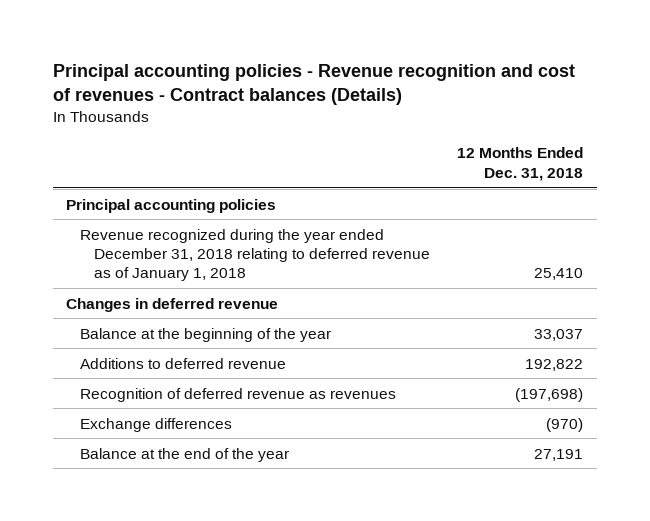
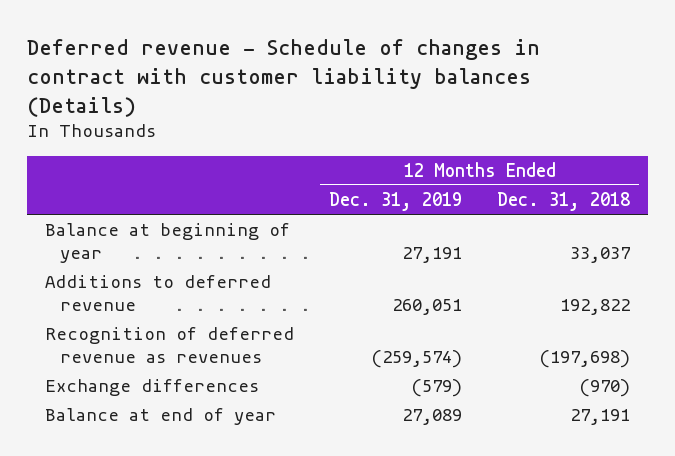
[52,64,575,106] Principal accounting policies - Revenue recognition and cost of revenues - Contract balances (Details) -> [26,39,540,117] Deferred revenue - Schedule of changes in contract with customer liability balances (Details)
none -> [328,191,462,211] Dec. 31, 2019
[66,198,277,213] Principal accounting policies -> none
[80,228,431,282] Revenue recognized during the year ended December 31, 2018 relating to deferred revenue as of January 1, 2018 -> none
[66,297,279,312] Changes in deferred revenue -> none
[80,327,332,342] Balance at the beginning of the year -> [44,222,290,263] Balance at beginning of year
[80,447,290,462] Balance at the end of the year -> [44,407,276,425] Balance at end of year

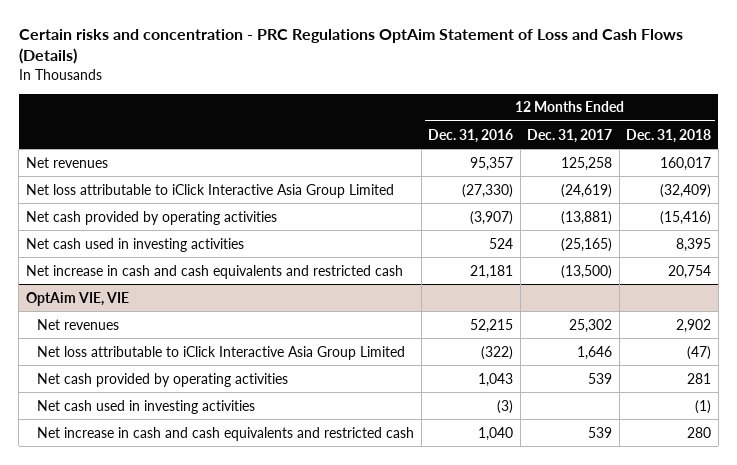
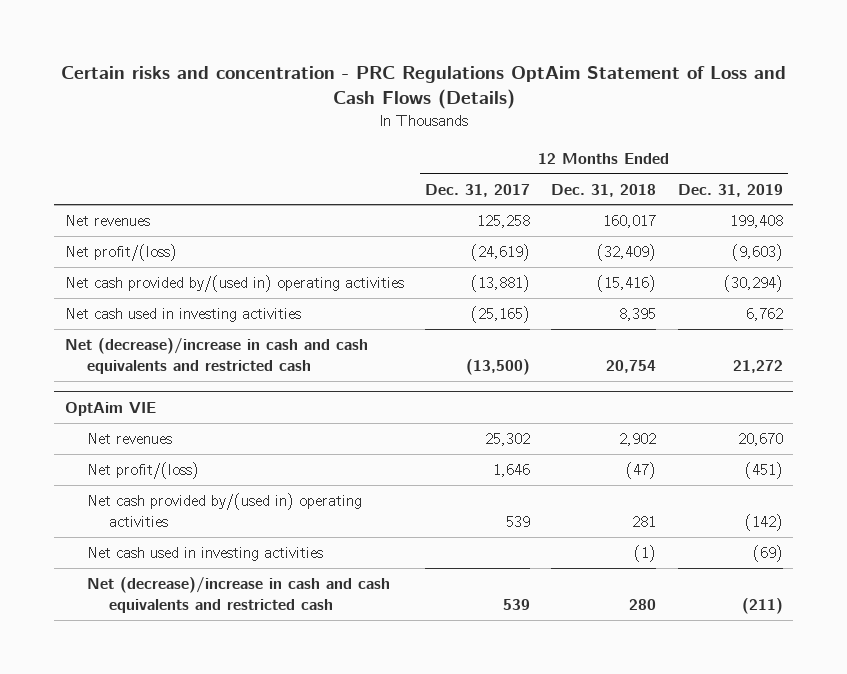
[428,128,514,143] Dec. 31, 2016 -> none
none -> [677,183,783,197] Dec. 31, 2019
[25,183,394,198] Net loss attributable to iClick Interactive Asia Group Limited -> [64,244,177,262] Net profit/(loss)
[25,210,277,225] Net cash provided by operating activities -> [64,275,404,293] Net cash provided by/(used in) operating activities
[25,264,403,279] Net increase in cash and cash equivalents and restricted cash -> [64,338,368,375] Net (decrease)/increase in cash and cash equivalents and restricted cash
[25,291,129,306] OptAim VIE, VIE -> [64,401,156,416] OptAim VIE
[37,345,406,360] Net loss attributable to iClick Interactive Asia Group Limited -> [86,462,199,480] Net profit/(loss)
[37,372,289,387] Net cash provided by operating activities -> [86,493,362,528] Net cash provided by/(used in) operating activities
[37,426,415,441] Net increase in cash and cash equivalents and restricted cash -> [86,577,390,614] Net (decrease)/increase in cash and cash equivalents and restricted cash

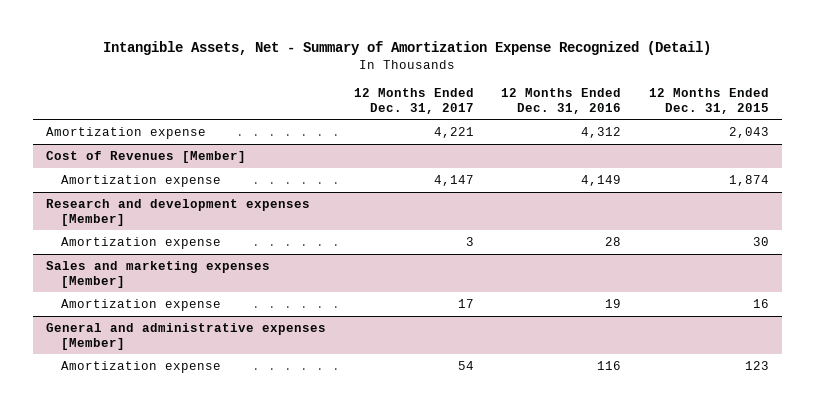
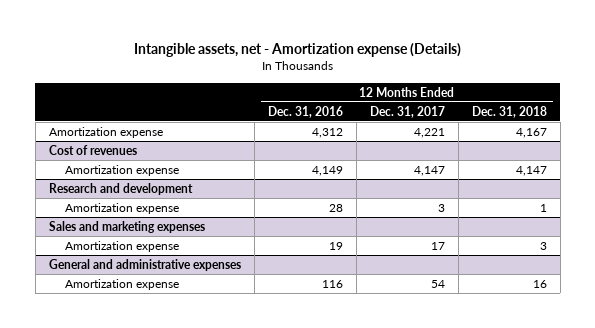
[103,40,712,55] Intangible Assets, Net - Summary of Amortization Expense Recognized (Detail) -> [133,43,461,58] Intangible assets, net - Amortization expense (Details)
[648,87,769,114] 12 Months Ended Dec. 31, 2015 -> none
none -> [471,105,547,118] Dec. 31, 2018
[46,150,247,163] Cost of Revenues [Member] -> [48,144,137,155] Cost of revenues
[46,198,311,226] Research and development expenses [Member] -> [48,182,193,195] Research and development
[46,260,271,288] Sales and marketing expenses [Member] -> [48,220,205,233] Sales and marketing expenses
[46,322,327,350] General and administrative expenses [Member] -> [48,258,241,271] General and administrative expenses

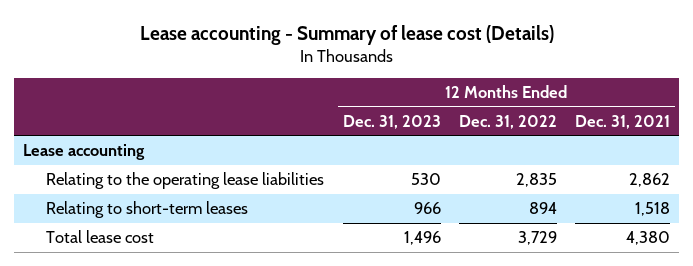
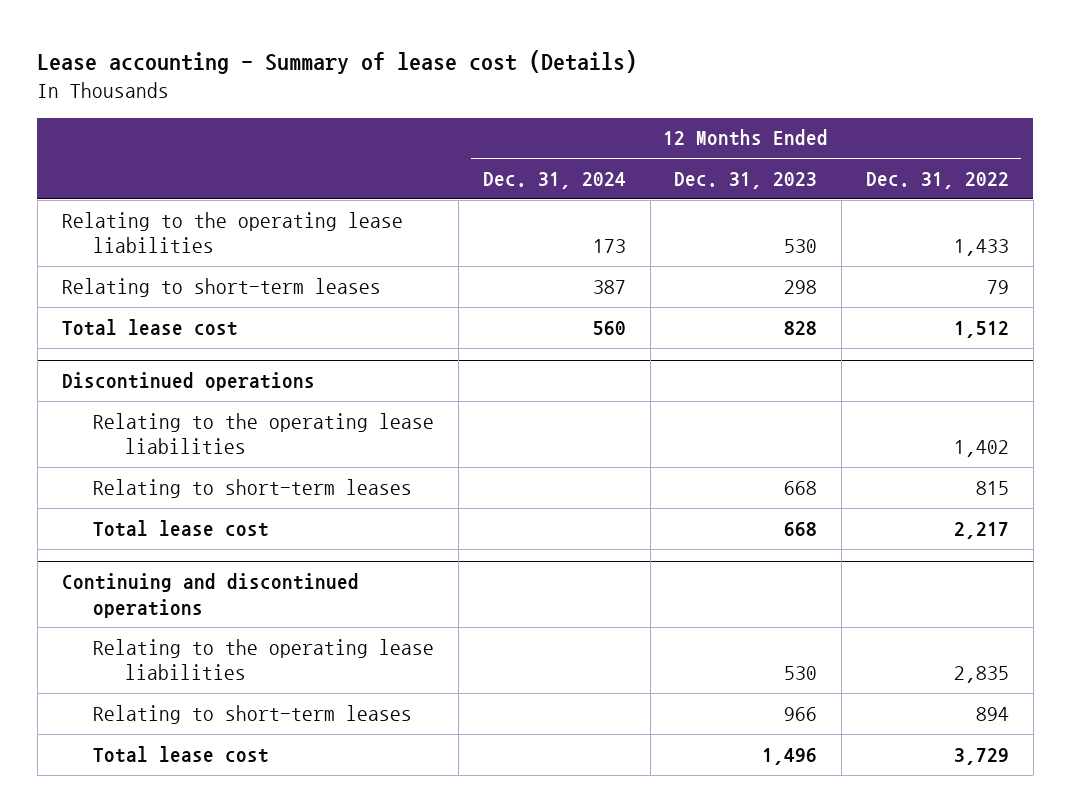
[575,114,671,129] Dec. 31, 2021 -> none
none -> [482,171,626,189] Dec. 31, 2024
[23,144,146,161] Lease accounting -> none
none -> [61,211,403,254] Relating to the operating lease liabilities
none -> [61,277,381,297] Relating to short-term leases
none -> [61,318,238,336] Total lease cost
none -> [61,372,315,392] Discontinued operations
none -> [93,412,435,455] Relating to the operating lease liabilities
none -> [93,478,413,498] Relating to short-term leases
none -> [93,519,270,537] Total lease cost
none -> [61,573,359,618] Continuing and discontinued operations

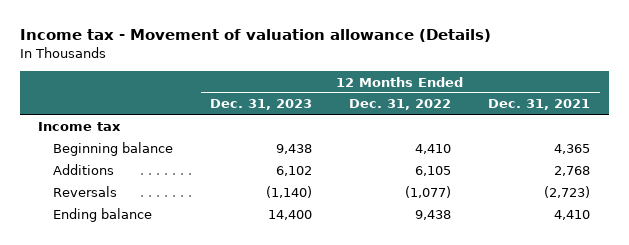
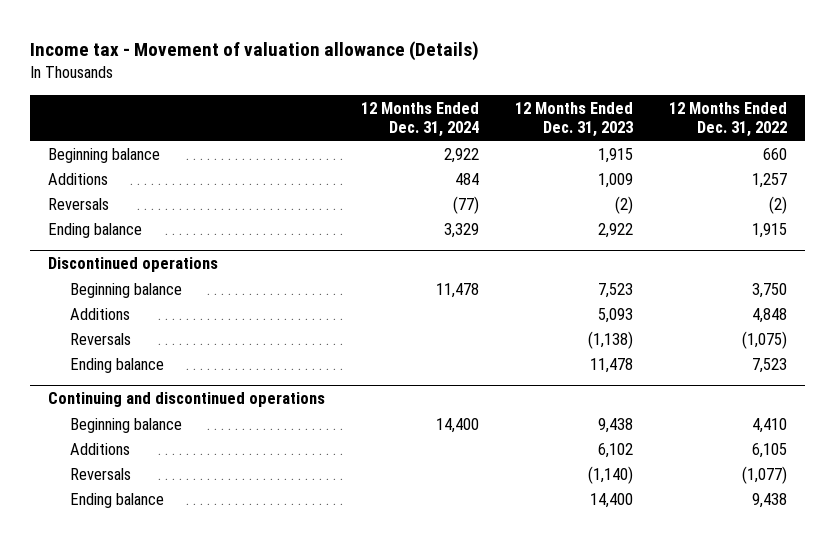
[488,99,591,111] Dec. 31, 2021 -> none
none -> [361,101,480,138] 12 Months Ended Dec. 31, 2024
[38,121,122,131] Income tax -> none
none -> [48,147,161,163] Beginning balance
none -> [48,172,109,185] Additions
none -> [48,197,110,210] Reversals
none -> [48,222,143,238] Ending balance
none -> [48,257,219,273] Discontinued operations
none -> [69,282,182,298] Beginning balance
none -> [69,307,130,320] Additions
none -> [69,332,131,345] Reversals
none -> [69,357,164,373] Ending balance
none -> [48,392,326,408] Continuing and discontinued operations

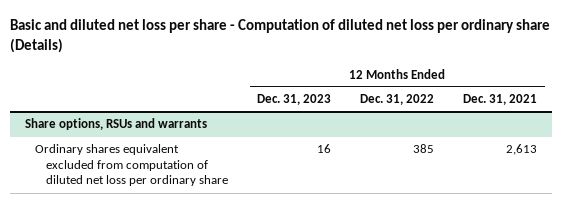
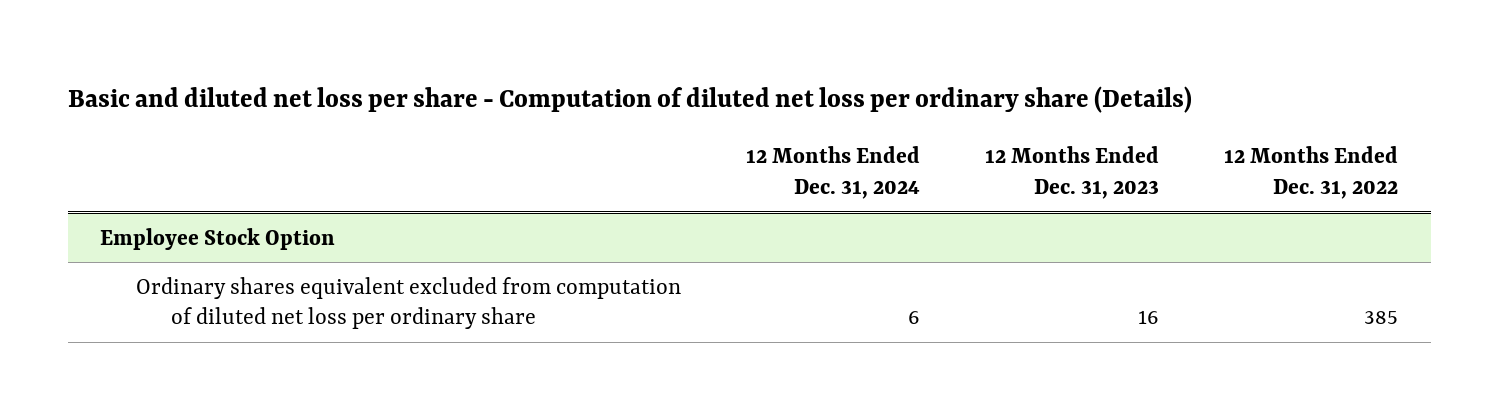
[463,94,538,106] Dec. 31, 2021 -> none
none -> [745,146,920,200] 12 Months Ended Dec. 31, 2024
[24,118,207,131] Share options, RSUs and warrants -> [100,227,336,250] Employee Stock Option

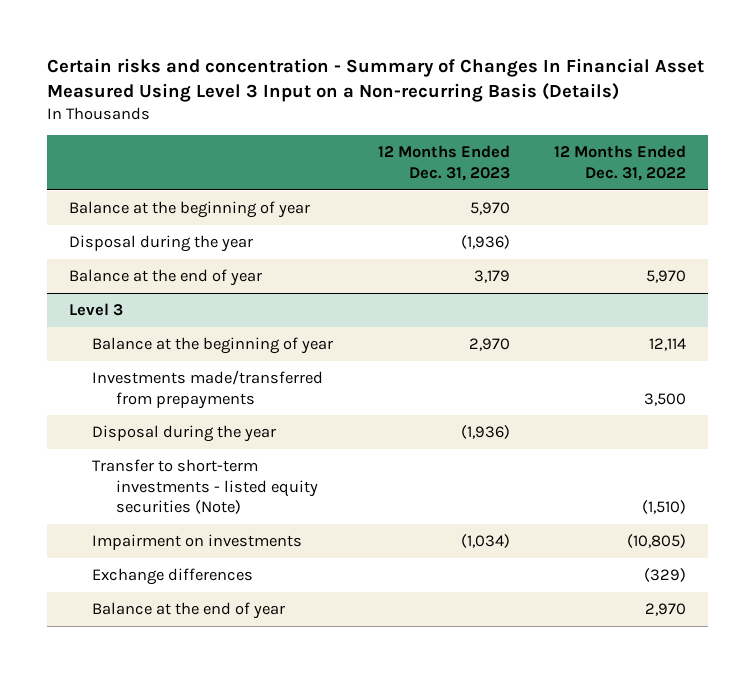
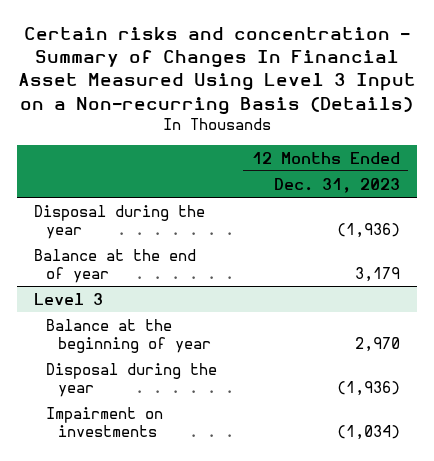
[554,145,687,182] 12 Months Ended Dec. 31, 2022 -> none
[68,200,310,218] Balance at the beginning of year -> none
[92,369,324,409] Investments made/transferred from prepayments -> none
[92,458,319,515] Transfer to short-term investments - listed equity securities (Note) -> none
[92,567,254,585] Exchange differences -> none
[92,601,286,619] Balance at the end of year -> none

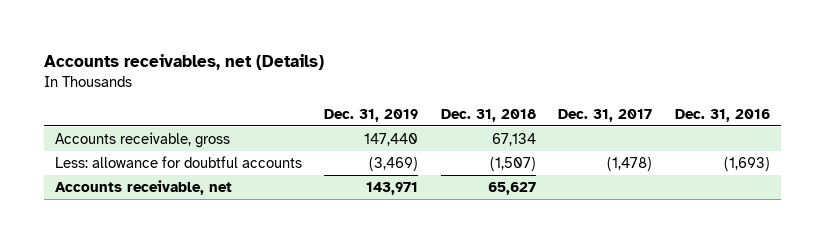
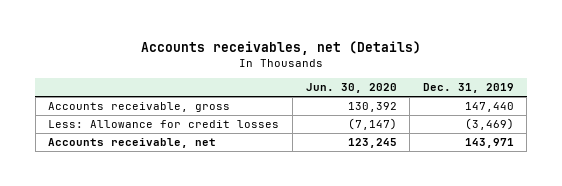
[440,108,536,122] Dec. 31, 2018 -> none
[558,108,653,122] Dec. 31, 2017 -> none
[674,108,770,122] Dec. 31, 2016 -> none
none -> [305,83,397,94] Jun. 30, 2020
[54,156,302,169] Less: allowance for doubtful accounts -> [48,119,280,128] Less: Allowance for credit losses

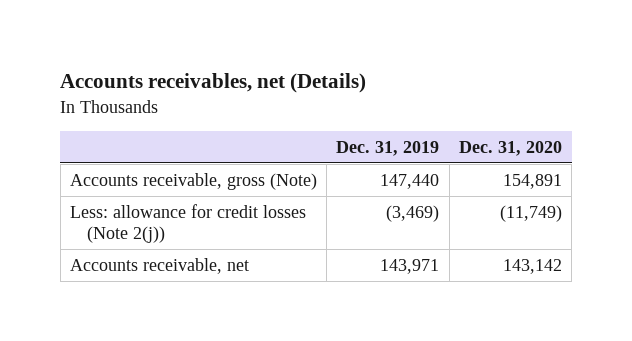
[305,83,397,94] Jun. 30, 2020 -> none
none -> [458,140,562,156] Dec. 31, 2020
[48,101,231,112] Accounts receivable, gross -> [69,172,317,190] Accounts receivable, gross (Note)
[48,119,280,128] Less: Allowance for credit losses -> [69,203,306,244] Less: allowance for credit losses (Note 2(j))

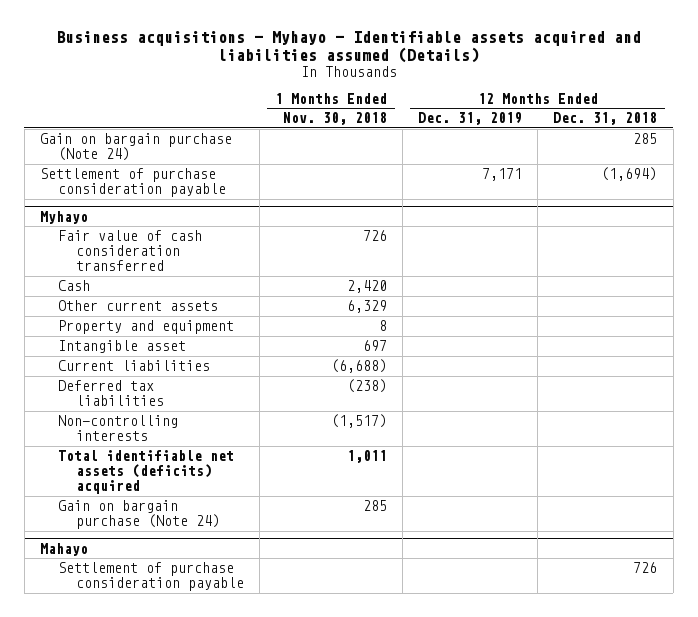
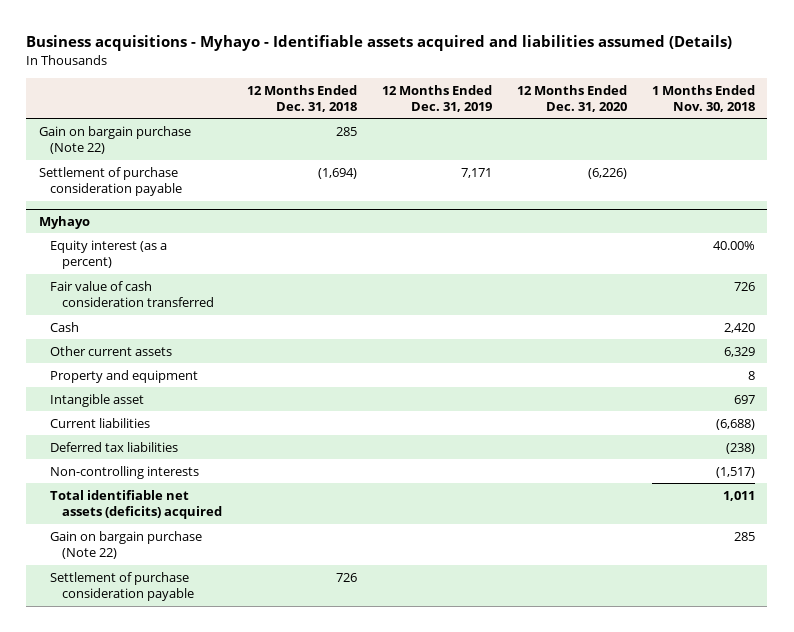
none -> [516,84,627,112] 12 Months Ended Dec. 31, 2020
[40,133,233,162] Gain on bargain purchase (Note 24) -> [38,125,191,155] Gain on bargain purchase (Note 22)
none -> [50,239,168,270] Equity interest (as a percent)
[40,542,89,556] Mahayo -> none
[57,500,220,530] Gain on bargain purchase (Note 24) -> [50,530,203,560] Gain on bargain purchase (Note 22)

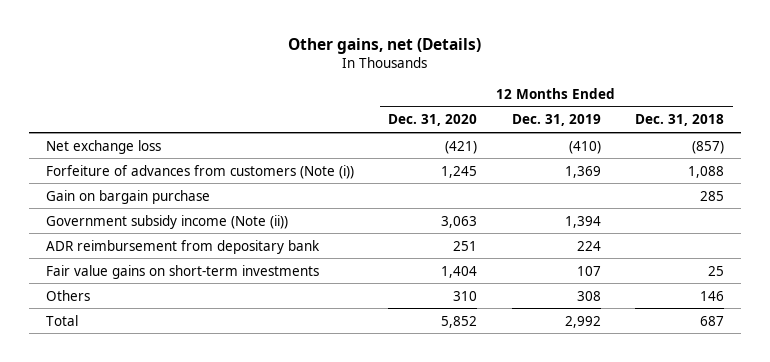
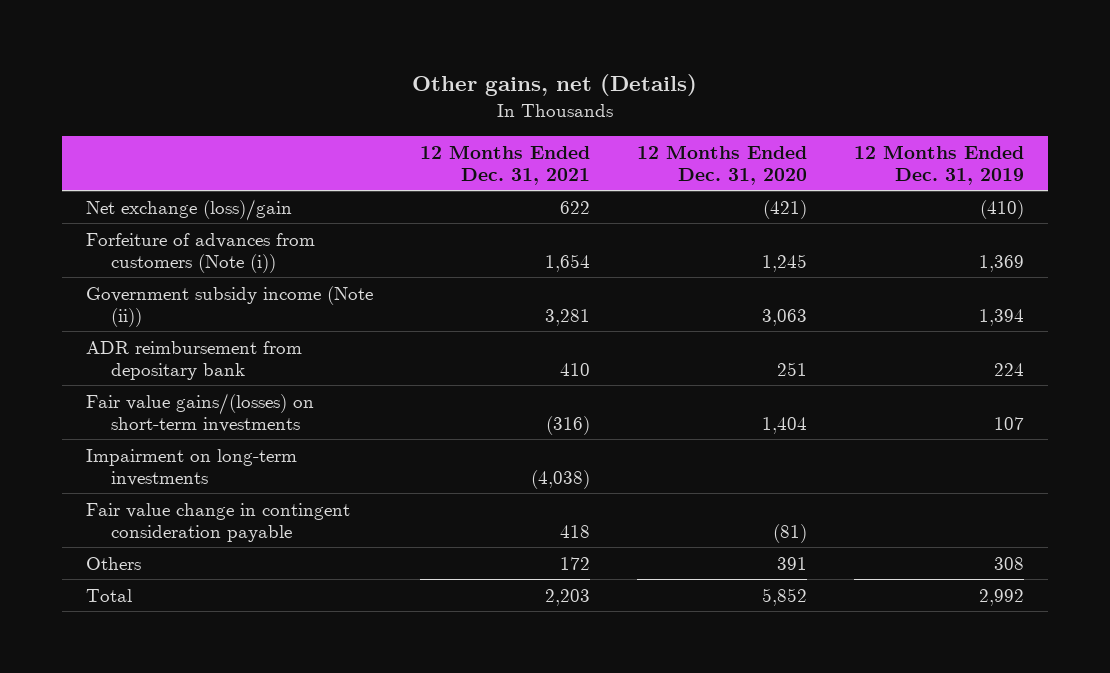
[634,114,724,127] Dec. 31, 2018 -> none
none -> [419,144,590,185] 12 Months Ended Dec. 31, 2021
[45,139,161,154] Net exchange loss -> [85,198,292,221] Net exchange (loss)/gain
[45,189,210,204] Gain on bargain purchase -> none
[45,264,319,279] Fair value gains on short-term investments -> [85,392,314,432] Fair value gains/(losses) on short-term investments
none -> [85,448,297,486] Impairment on long-term investments
none -> [85,502,350,542] Fair value change in contingent consideration payable
[453,290,478,301] 310 -> [776,556,807,570] 391

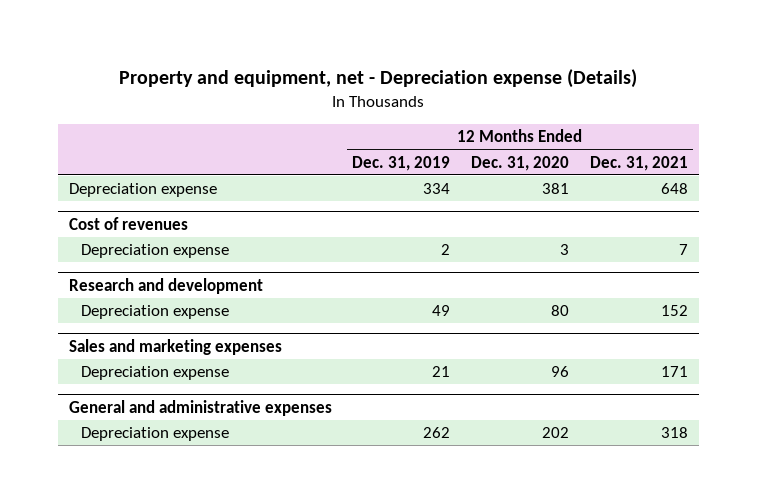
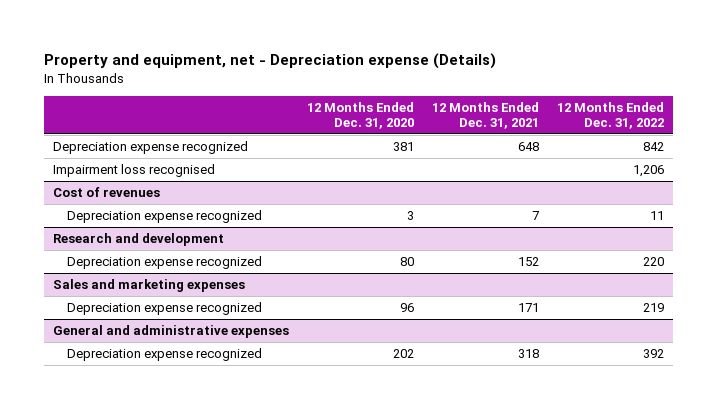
[352,155,451,171] Dec. 31, 2019 -> none
none -> [556,101,664,130] 12 Months Ended Dec. 31, 2022
[68,183,217,198] Depreciation expense -> [53,141,249,155] Depreciation expense recognized
none -> [53,164,216,178] Impairment loss recognised
[81,244,230,259] Depreciation expense -> [67,210,263,224] Depreciation expense recognized
[81,305,230,320] Depreciation expense -> [67,256,263,270] Depreciation expense recognized
[81,366,230,381] Depreciation expense -> [67,302,263,316] Depreciation expense recognized
[81,427,230,442] Depreciation expense -> [67,348,263,362] Depreciation expense recognized

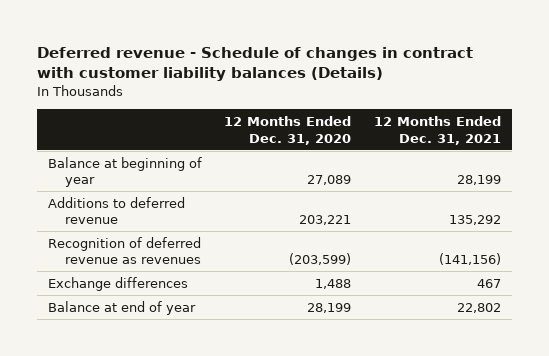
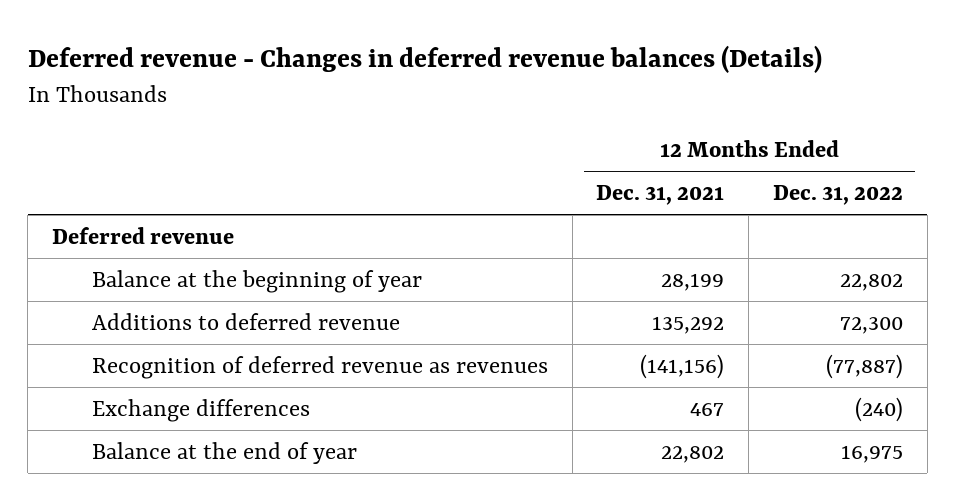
[37,46,474,82] Deferred revenue - Schedule of changes in contract with customer liability balances (Details) -> [27,45,822,74] Deferred revenue - Changes in deferred revenue balances (Details)
[224,116,352,145] 12 Months Ended Dec. 31, 2020 -> none
none -> [773,185,904,206] Dec. 31, 2022
none -> [51,227,234,245] Deferred revenue
[48,156,203,188] Balance at beginning of year -> [91,270,422,294] Balance at the beginning of year
[48,300,197,315] Balance at end of year -> [91,442,357,465] Balance at the end of year

